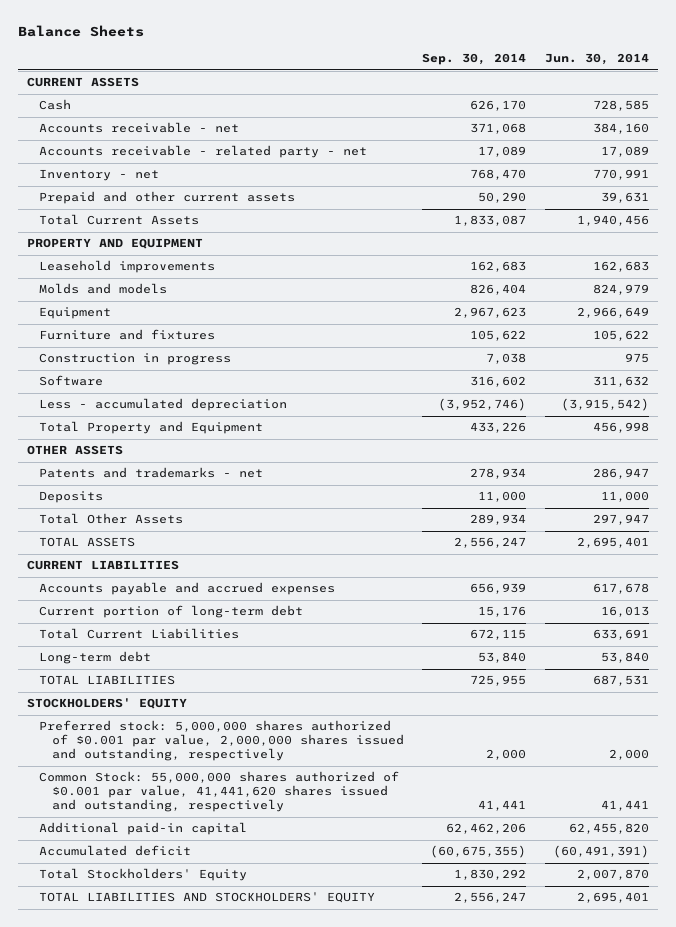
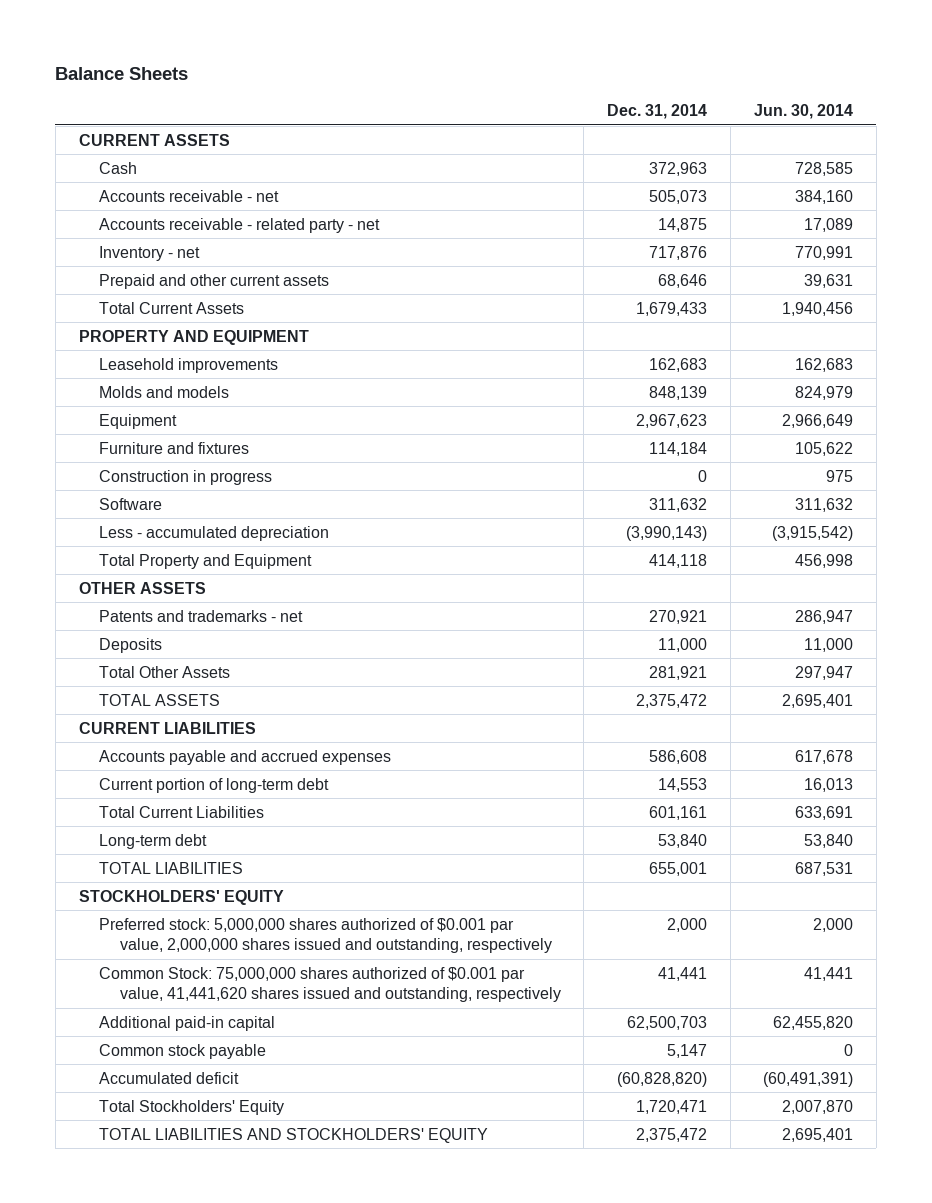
[422,53,527,66] Sep. 30, 2014 -> none
none -> [607,104,708,120] Dec. 31, 2014
[39,771,400,813] Common Stock: 55,000,000 shares authorized of $0.001 par value, 41,441,620 shares issued and outstanding, respectively -> [99,966,561,1003] Common Stock: 75,000,000 shares authorized of $0.001 par value, 41,441,620 shares issued and outstanding, respectively
none -> [99,1043,267,1059] Common stock payable

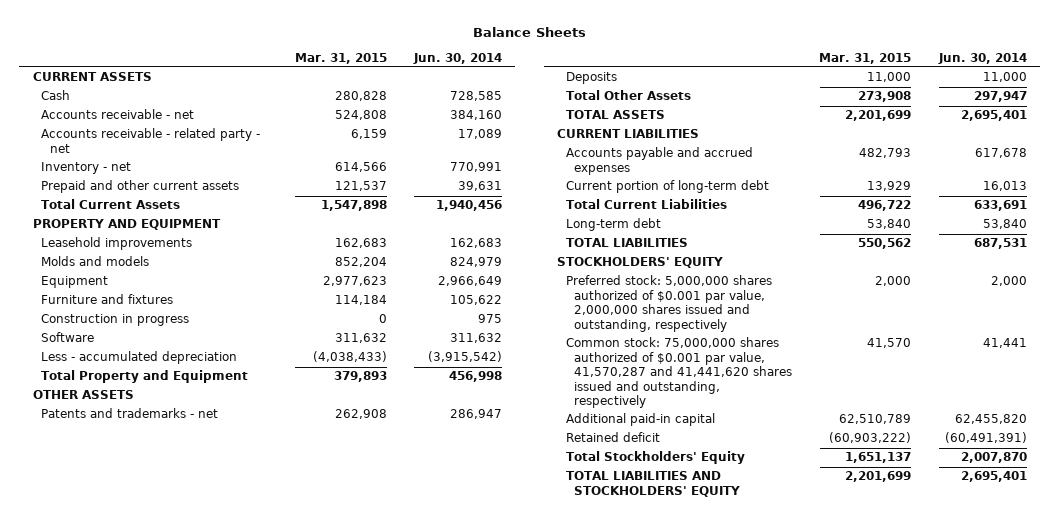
[607,104,708,120] Dec. 31, 2014 -> none
none -> [294,52,387,64] Mar. 31, 2015
[99,966,561,1003] Common Stock: 75,000,000 shares authorized of $0.001 par value, 41,441,620 shares issued and outstanding, respectively -> [565,337,793,409] Common stock: 75,000,000 shares authorized of $0.001 par value, 41,570,287 and 41,441,620 shares issued and outstanding, respectively
[99,1043,267,1059] Common stock payable -> none
[99,1071,240,1084] Accumulated deficit -> [565,432,660,443] Retained deficit

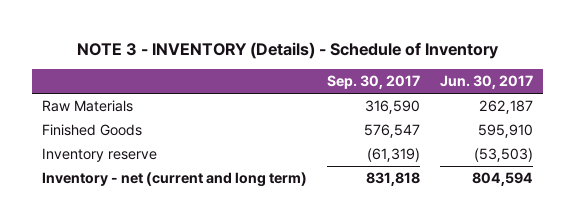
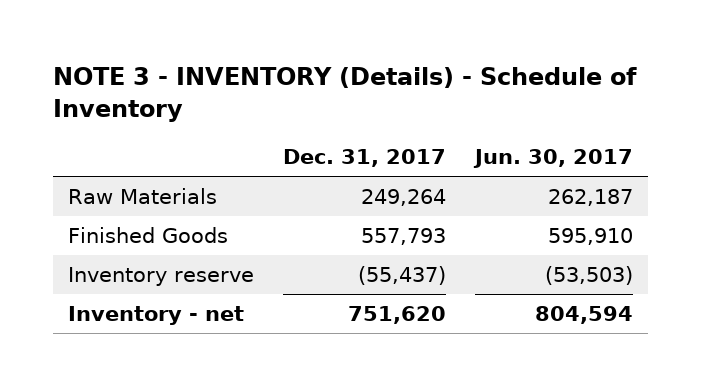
[327,75,421,90] Sep. 30, 2017 -> none
none -> [282,149,446,168] Dec. 31, 2017
[42,172,308,188] Inventory - net (current and long term) -> [67,306,244,326] Inventory - net

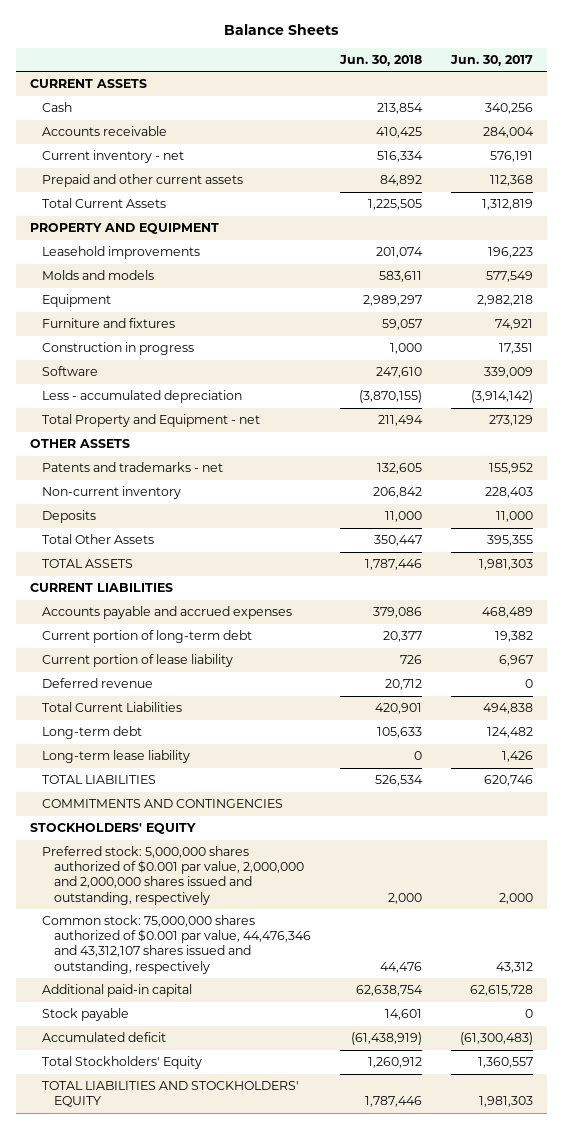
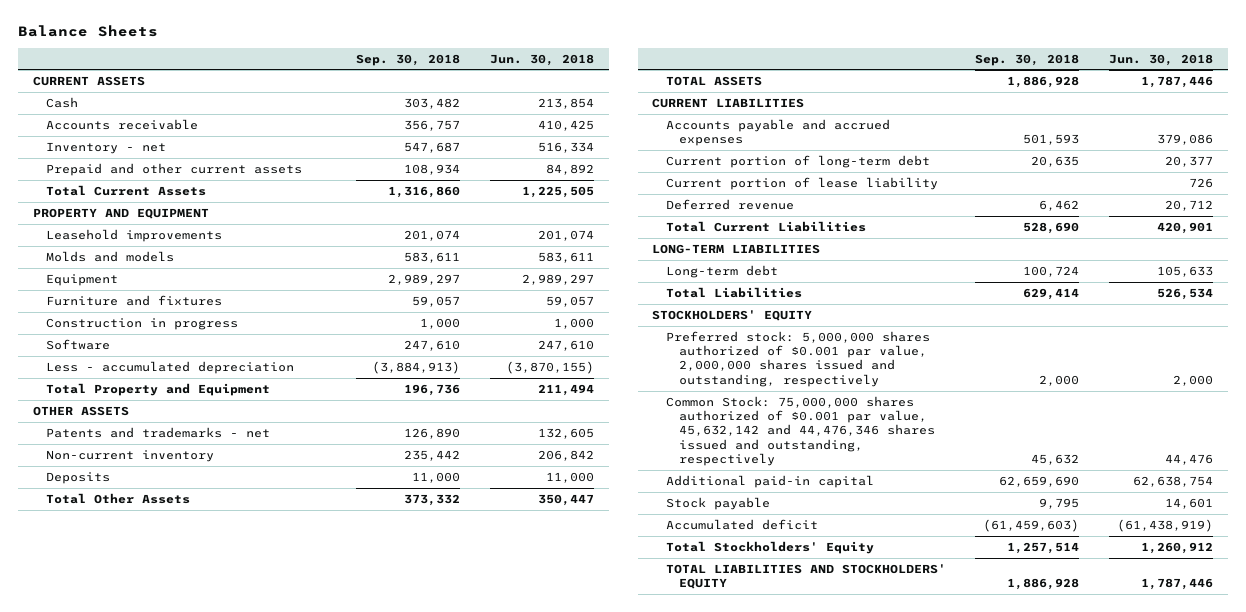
[449,54,533,66] Jun. 30, 2017 -> none
none -> [356,53,461,66] Sep. 30, 2018
[42,150,185,164] Current inventory - net -> [46,141,167,154] Inventory - net
[42,414,261,428] Total Property and Equipment - net -> [46,382,271,396] Total Property and Equipment
none -> [652,243,821,254] LONG-TERM LIABILITIES
[42,750,191,764] Long-term lease liability -> none
[42,799,284,809] COMMITMENTS AND CONTINGENCIES -> none
[42,775,157,785] TOTAL LIABILITIES -> [665,286,802,298] Total Liabilities
[42,846,305,905] Preferred stock: 5,000,000 shares authorized of $0.001 par value, 2,000,000 and 2,000,000 shares issued and outstanding, respectively -> [665,330,930,387] Preferred stock: 5,000,000 shares authorized of $0.001 par value, 2,000,000 shares issued and outstanding, respectively
[42,915,312,974] Common stock: 75,000,000 shares authorized of $0.001 par value, 44,476,346 and 43,312,107 shares issued and outstanding, respectively -> [665,395,935,467] Common Stock: 75,000,000 shares authorized of $0.001 par value, 45,632,142 and 44,476,346 shares issued and outstanding, respectively

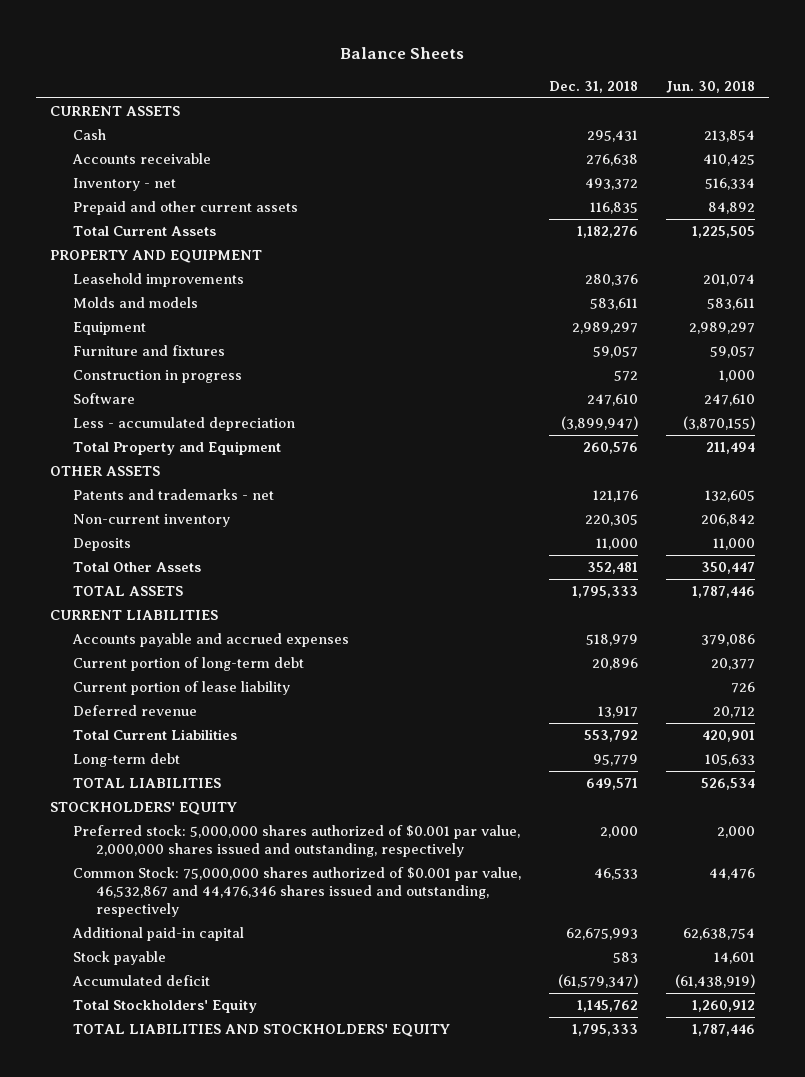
[356,53,461,66] Sep. 30, 2018 -> none
none -> [548,80,638,93] Dec. 31, 2018
[652,243,821,254] LONG-TERM LIABILITIES -> none
[665,286,802,298] Total Liabilities -> [72,778,221,789] TOTAL LIABILITIES
[665,395,935,467] Common Stock: 75,000,000 shares authorized of $0.001 par value, 45,632,142 and 44,476,346 shares issued and outstanding, respectively -> [72,867,521,917] Common Stock: 75,000,000 shares authorized of $0.001 par value, 46,532,867 and 44,476,346 shares issued and outstanding, respectively

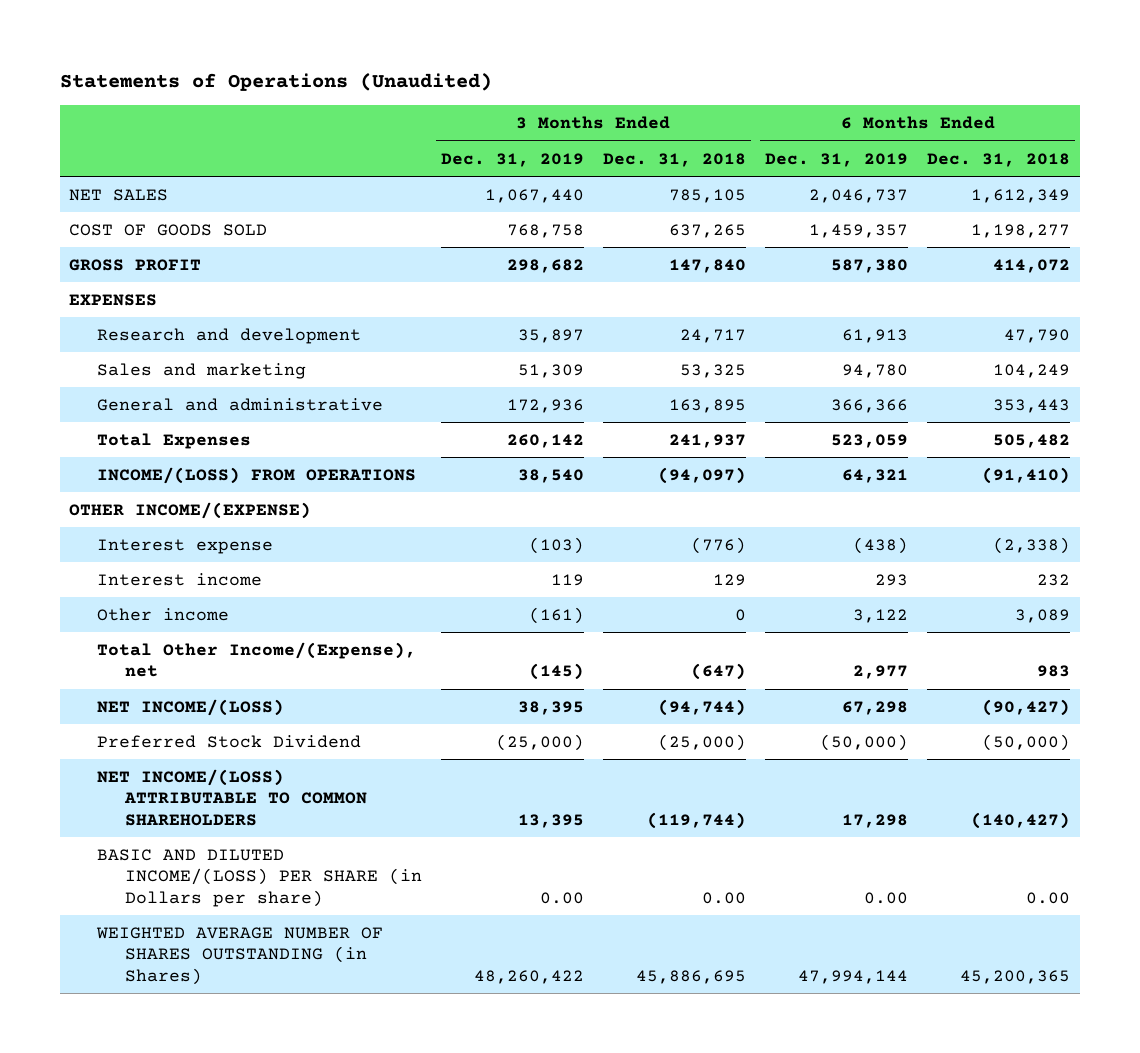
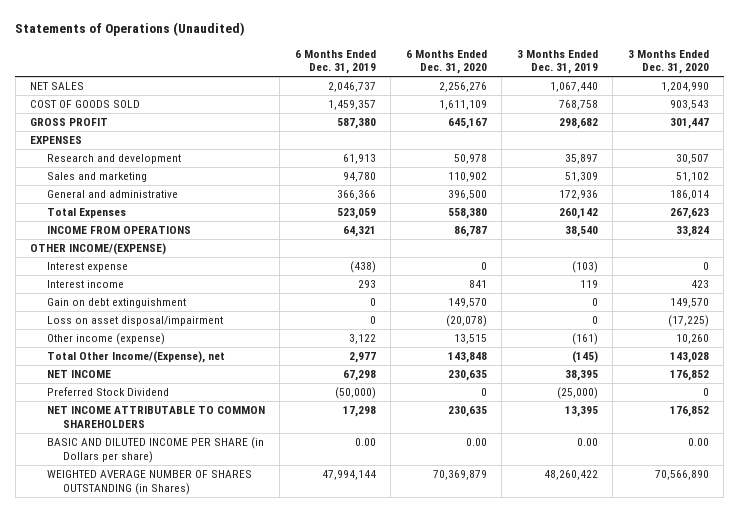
[602,152,746,167] Dec. 31, 2018 -> none
[927,152,1071,167] Dec. 31, 2018 -> none
none -> [405,49,487,75] 6 Months Ended Dec. 31, 2020
none -> [627,49,709,75] 3 Months Ended Dec. 31, 2020
[96,466,416,484] INCOME/(LOSS) FROM OPERATIONS -> [46,226,191,235] INCOME FROM OPERATIONS
none -> [46,298,186,309] Gain on debt extinguishment
none -> [46,316,223,327] Loss on asset disposal/impairment
[96,607,229,621] Other income -> [46,333,165,346] Other income (expense)
[96,698,284,716] NET INCOME/(LOSS) -> [46,370,111,379] NET INCOME
[96,768,367,826] NET INCOME/(LOSS) ATTRIBUTABLE TO COMMON SHAREHOLDERS -> [46,406,265,428] NET INCOME ATTRIBUTABLE TO COMMON SHAREHOLDERS
[96,848,422,907] BASIC AND DILUTED INCOME/(LOSS) PER SHARE (in Dollars per share) -> [46,437,264,463] BASIC AND DILUTED INCOME PER SHARE (in Dollars per share)

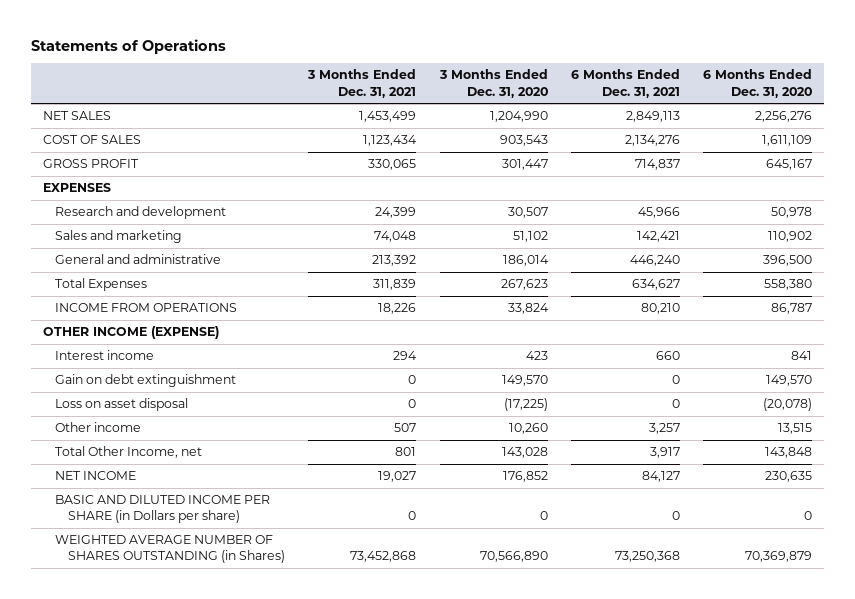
[15,21,246,36] Statements of Operations (Unaudited) -> [31,38,227,54] Statements of Operations
[294,49,376,75] 6 Months Ended Dec. 31, 2019 -> none
[516,49,598,75] 3 Months Ended Dec. 31, 2019 -> none
none -> [307,69,417,98] 3 Months Ended Dec. 31, 2021
none -> [571,69,681,98] 6 Months Ended Dec. 31, 2021
[29,100,140,109] COST OF GOODS SOLD -> [42,135,141,145] COST OF SALES
[46,262,128,273] Interest expense -> none
[29,243,166,256] OTHER INCOME/(EXPENSE) -> [42,326,219,340] OTHER INCOME (EXPENSE)
[46,316,223,327] Loss on asset disposal/impairment -> [55,398,189,412] Loss on asset disposal
[46,333,165,346] Other income (expense) -> [55,422,142,433] Other income
[46,351,225,364] Total Other Income/(Expense), net -> [55,446,203,459] Total Other Income, net
[46,387,169,397] Preferred Stock Dividend -> none
[46,406,265,428] NET INCOME ATTRIBUTABLE TO COMMON SHAREHOLDERS -> none
[465,438,487,447] 0.00 -> [804,511,813,521] 0
[687,438,709,447] 0.00 -> [539,511,548,521] 0

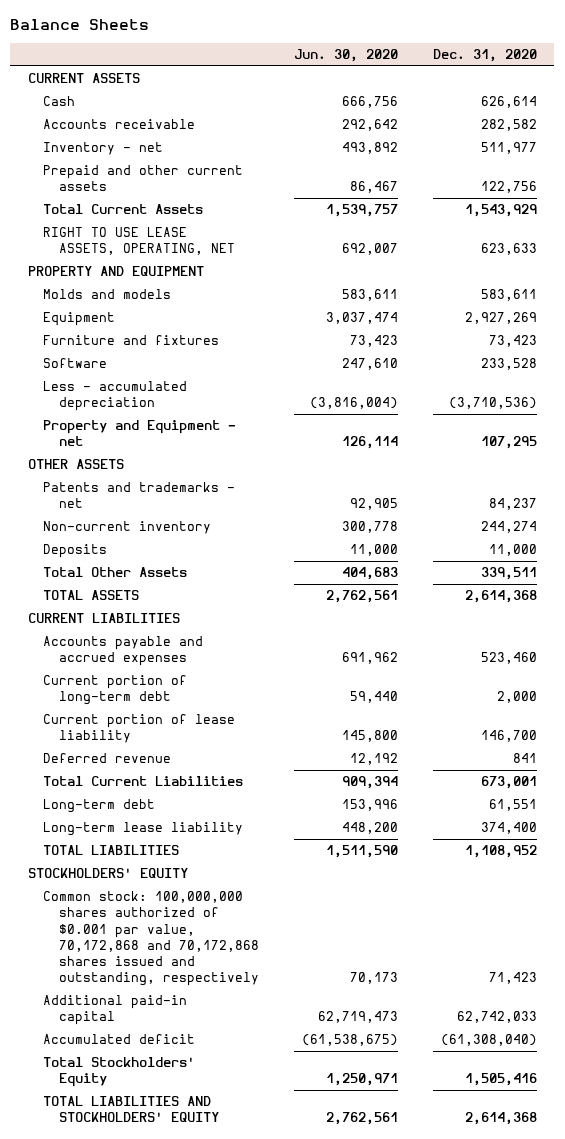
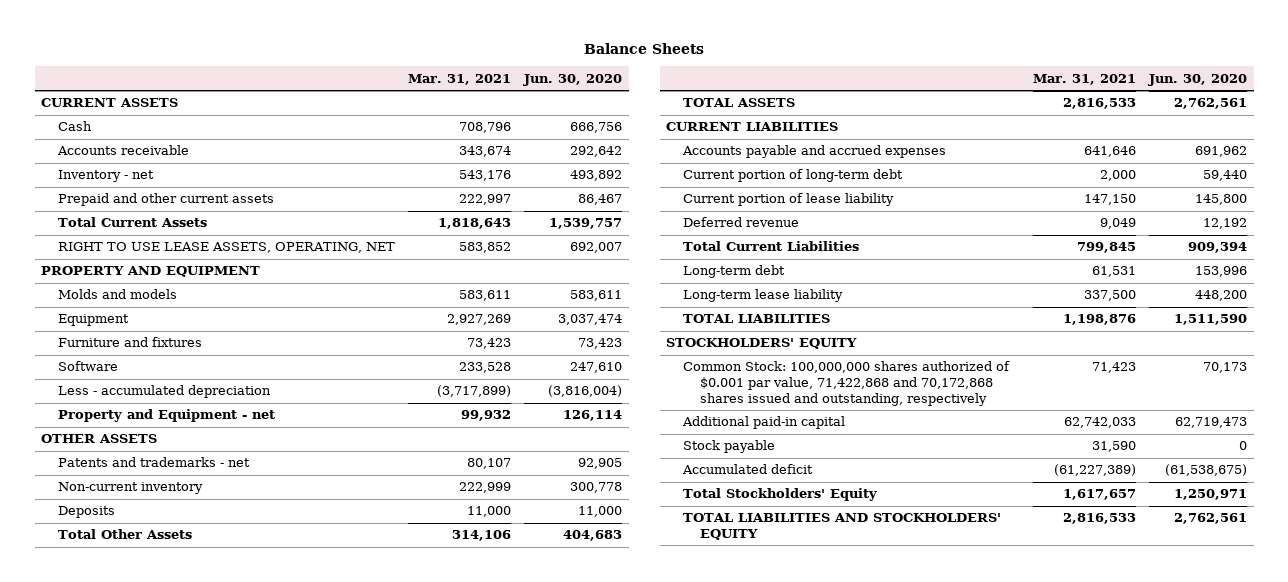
[432,49,537,63] Dec. 31, 2020 -> none
none -> [408,73,512,85] Mar. 31, 2021
[43,891,259,987] Common stock: 100,000,000 shares authorized of $0.001 par value, 70,172,868 and 70,172,868 shares issued and outstanding, respectively -> [682,361,1010,406] Common Stock: 100,000,000 shares authorized of $0.001 par value, 71,422,868 and 70,172,868 shares issued and outstanding, respectively
none -> [682,440,775,454] Stock payable

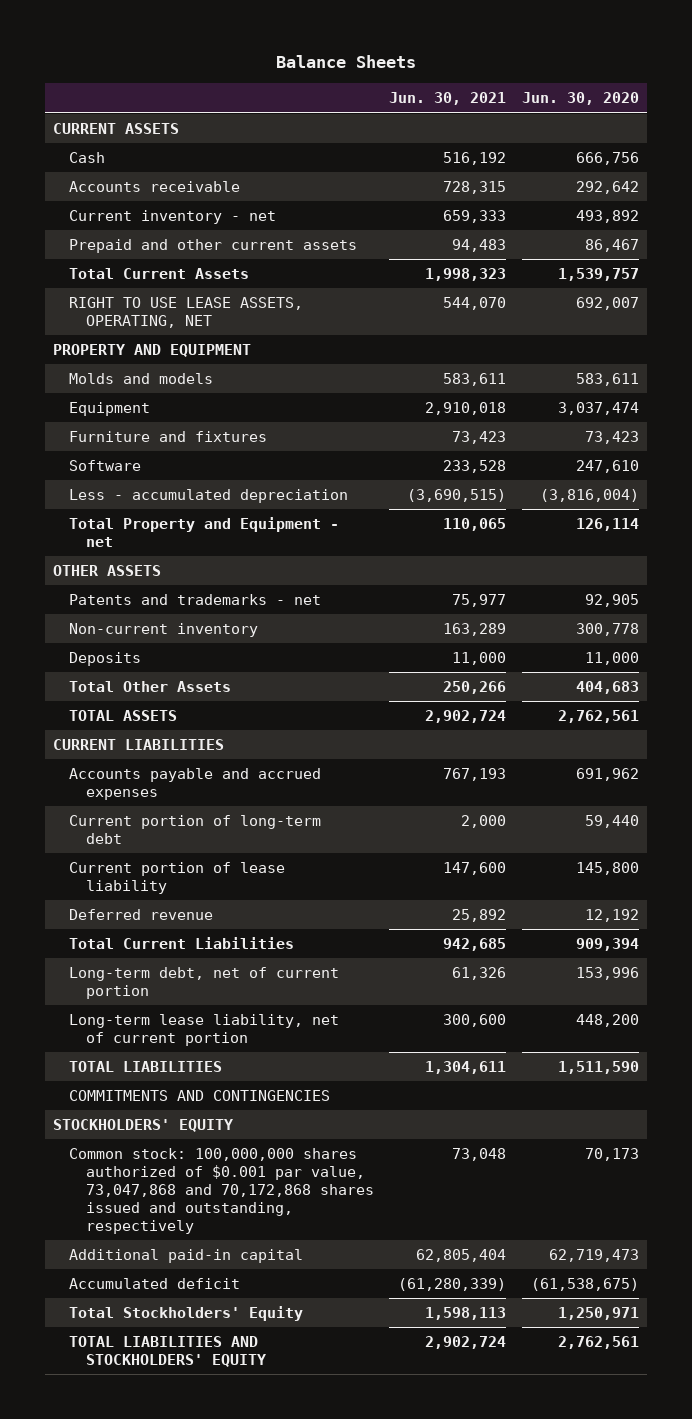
[408,73,512,85] Mar. 31, 2021 -> none
none -> [389,92,507,106] Jun. 30, 2021
[57,170,154,183] Inventory - net -> [69,210,277,225] Current inventory - net
[57,409,275,423] Property and Equipment - net -> [69,517,340,547] Total Property and Equipment - net
[682,265,785,279] Long-term debt -> [69,967,340,999] Long-term debt, net of current portion
[682,289,843,303] Long-term lease liability -> [69,1014,340,1046] Long-term lease liability, net of current portion
none -> [69,1090,331,1102] COMMITMENTS AND CONTINGENCIES
[682,361,1010,406] Common Stock: 100,000,000 shares authorized of $0.001 par value, 71,422,868 and 70,172,868 shares issued and outstanding, respectively -> [69,1148,374,1234] Common stock: 100,000,000 shares authorized of $0.001 par value, 73,047,868 and 70,172,868 shares issued and outstanding, respectively
[682,440,775,454] Stock payable -> none

